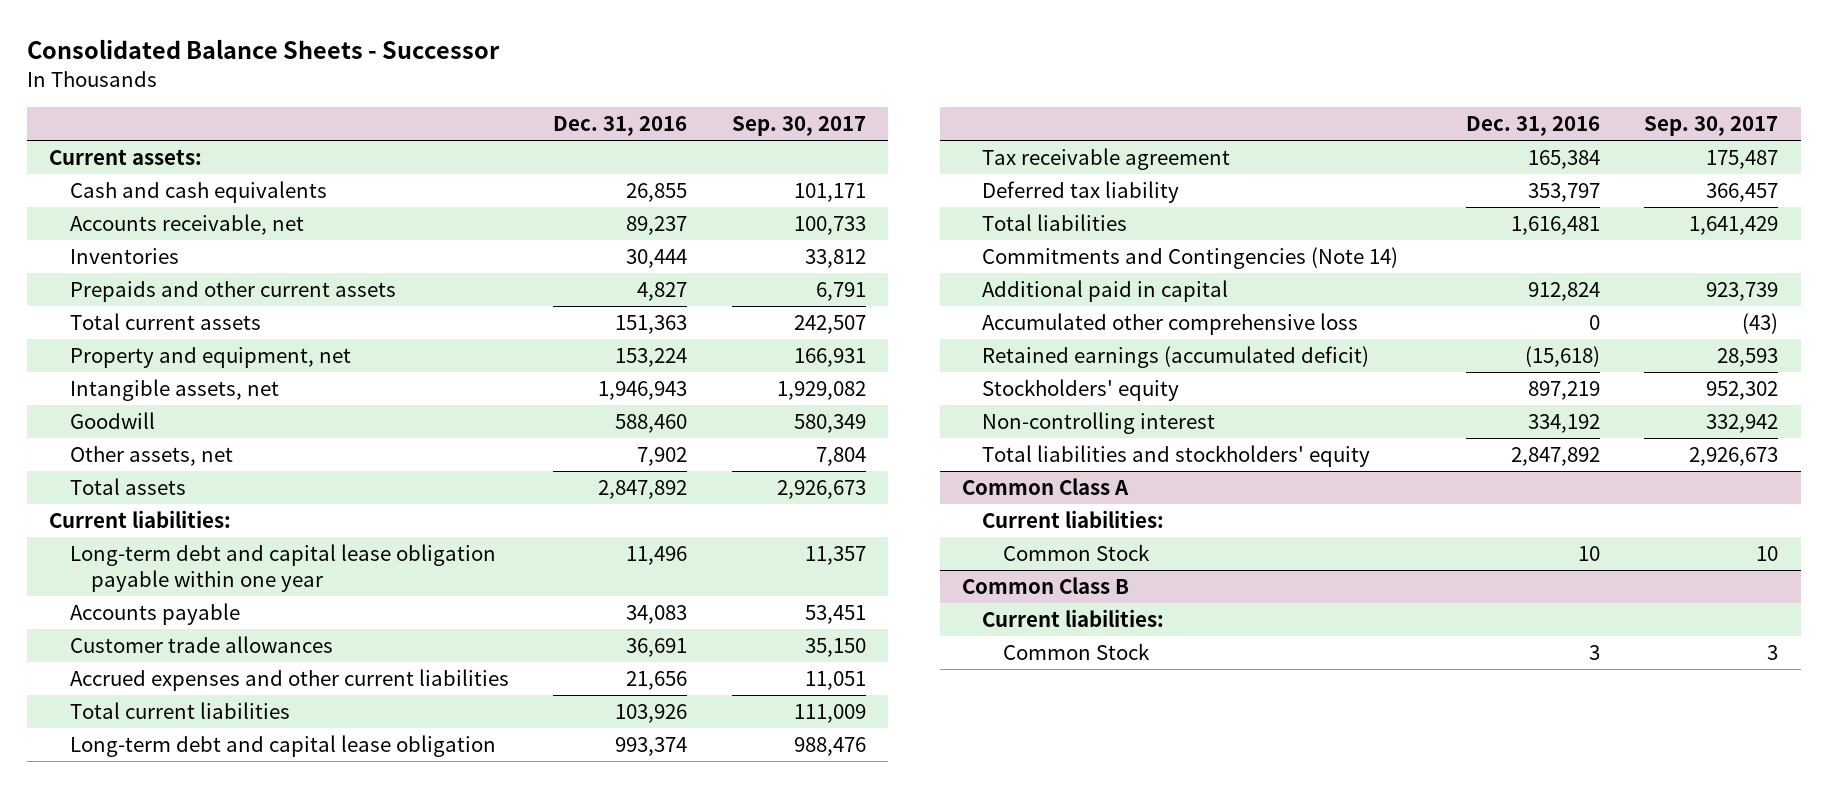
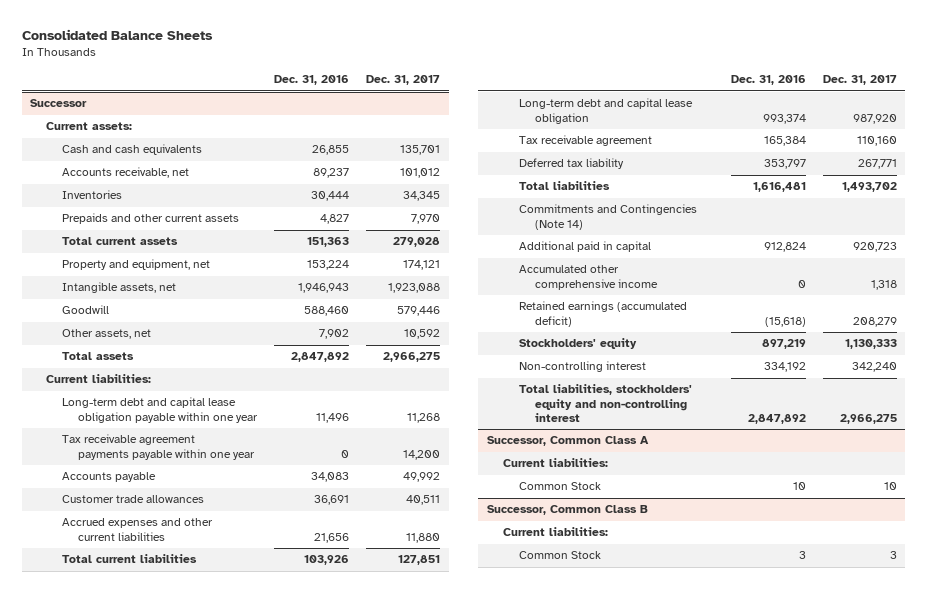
[27,38,501,59] Consolidated Balance Sheets - Successor -> [21,29,213,41] Consolidated Balance Sheets
[732,116,867,137] Sep. 30, 2017 -> none
none -> [366,75,441,86] Dec. 31, 2017
none -> [30,99,88,108] Successor
none -> [62,434,256,460] Tax receivable agreement payments payable within one year
[982,313,1359,336] Accumulated other comprehensive loss -> [518,265,658,290] Accumulated other comprehensive income
[982,445,1371,468] Total liabilities and stockholders' equity -> [518,384,692,422] Total liabilities, stockholders' equity and non-controlling interest
[961,478,1129,496] Common Class A -> [486,436,649,447] Successor, Common Class A
[961,577,1129,595] Common Class B -> [486,505,648,516] Successor, Common Class B

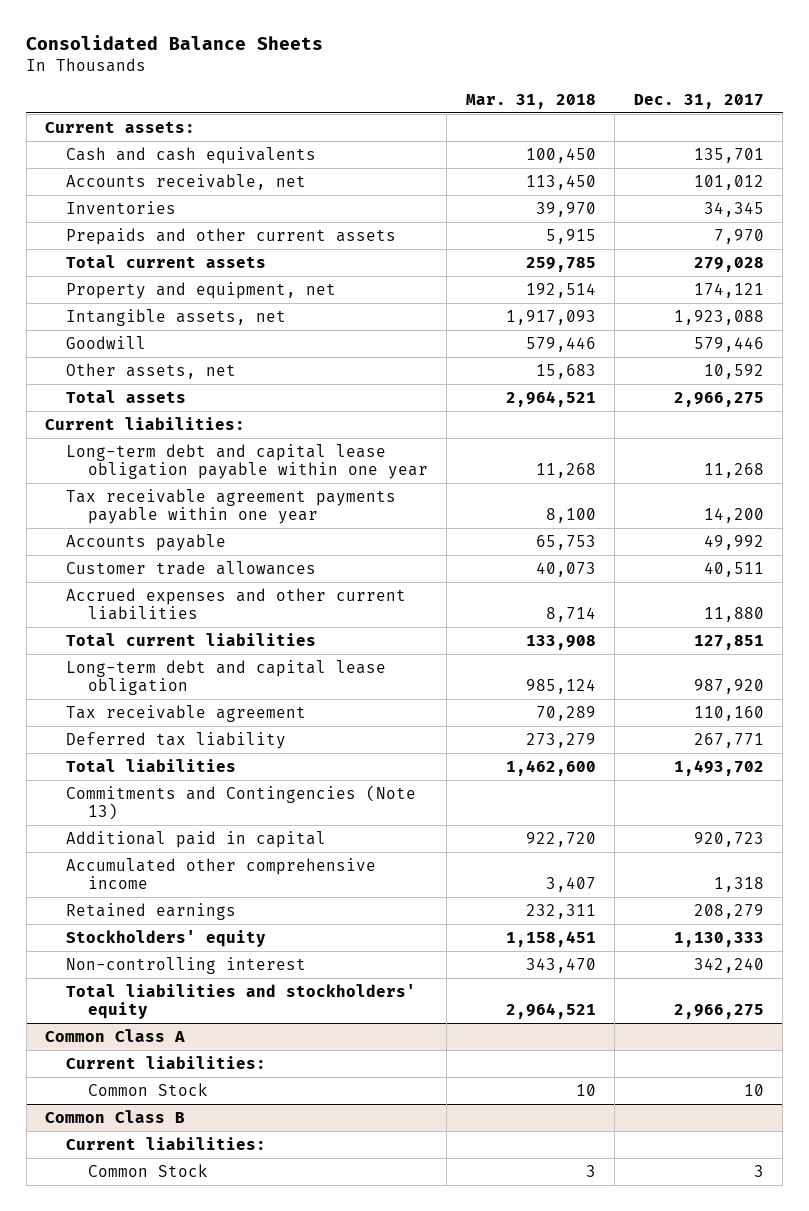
[274,75,350,86] Dec. 31, 2016 -> none
none -> [465,93,596,109] Mar. 31, 2018
[30,99,88,108] Successor -> none
[518,204,697,230] Commitments and Contingencies (Note 14) -> [66,784,417,821] Commitments and Contingencies (Note 13)
[518,301,687,327] Retained earnings (accumulated deficit) -> [66,902,237,920] Retained earnings
[518,384,692,422] Total liabilities, stockholders' equity and non-controlling interest -> [66,983,417,1020] Total liabilities and stockholders' equity
[486,436,649,447] Successor, Common Class A -> [45,1028,186,1042] Common Class A
[486,505,648,516] Successor, Common Class B -> [45,1109,186,1123] Common Class B

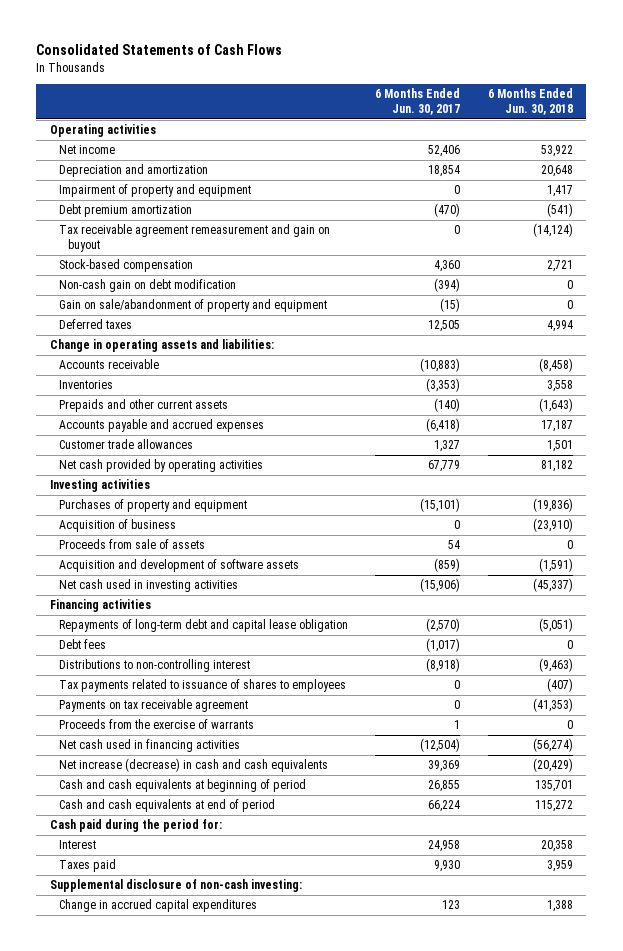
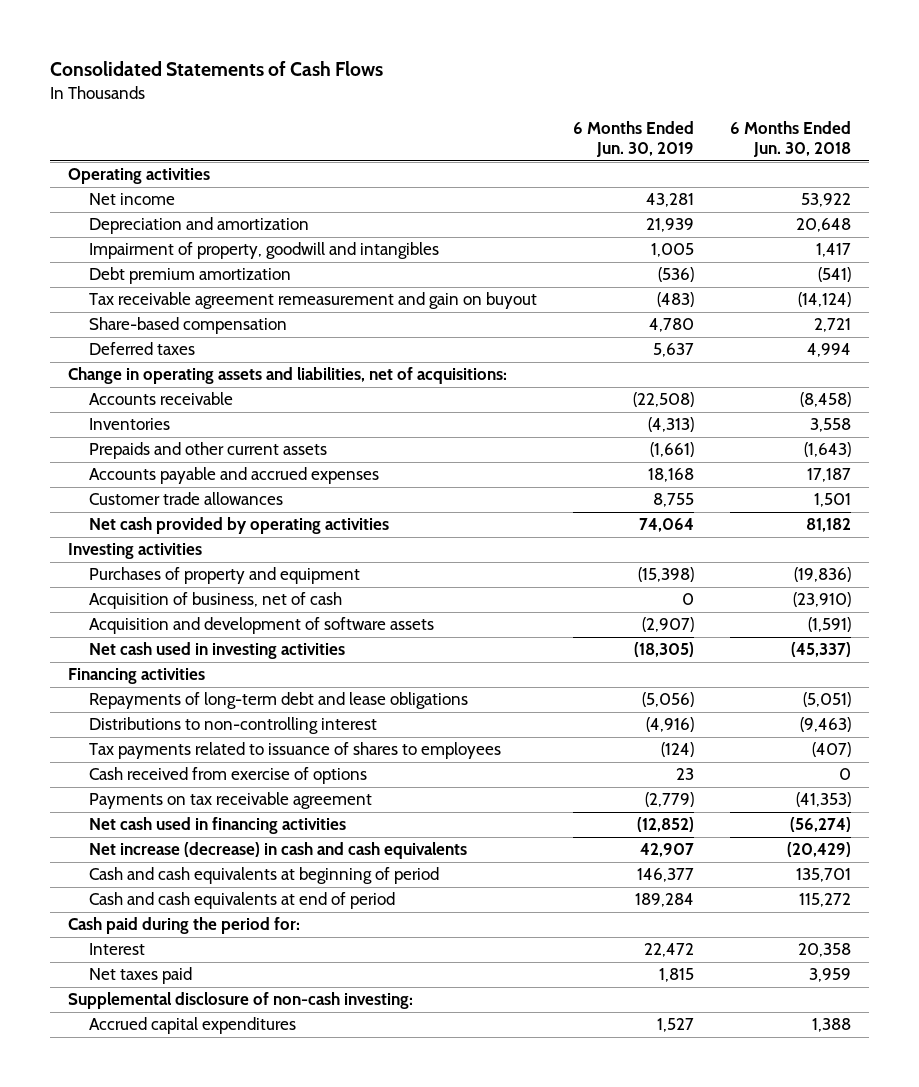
[375,88,461,115] 6 Months Ended Jun. 30, 2017 -> none
none -> [573,121,695,158] 6 Months Ended Jun. 30, 2019
[59,184,252,198] Impairment of property and equipment -> [89,242,440,260] Impairment of property, goodwill and intangibles
[59,279,237,293] Non-cash gain on debt modification -> none
[59,299,328,313] Gain on sale/abandonment of property and equipment -> none
[59,259,194,273] Stock-based compensation -> [89,317,288,335] Share-based compensation
[50,339,275,353] Change in operating assets and liabilities: -> [67,367,507,385] Change in operating assets and liabilities, net of acquisitions:
[59,539,206,550] Proceeds from sale of assets -> none
[59,519,177,533] Acquisition of business -> [89,592,343,610] Acquisition of business, net of cash
[59,639,107,650] Debt fees -> none
[59,619,349,633] Repayments of long-term debt and capital lease obligation -> [89,692,469,710] Repayments of long-term debt and lease obligations
none -> [89,767,368,785] Cash received from exercise of options
[59,719,255,730] Proceeds from the exercise of warrants -> none
[59,859,117,873] Taxes paid -> [89,967,193,985] Net taxes paid
[59,899,258,913] Change in accrued capital expenditures -> [89,1017,297,1035] Accrued capital expenditures

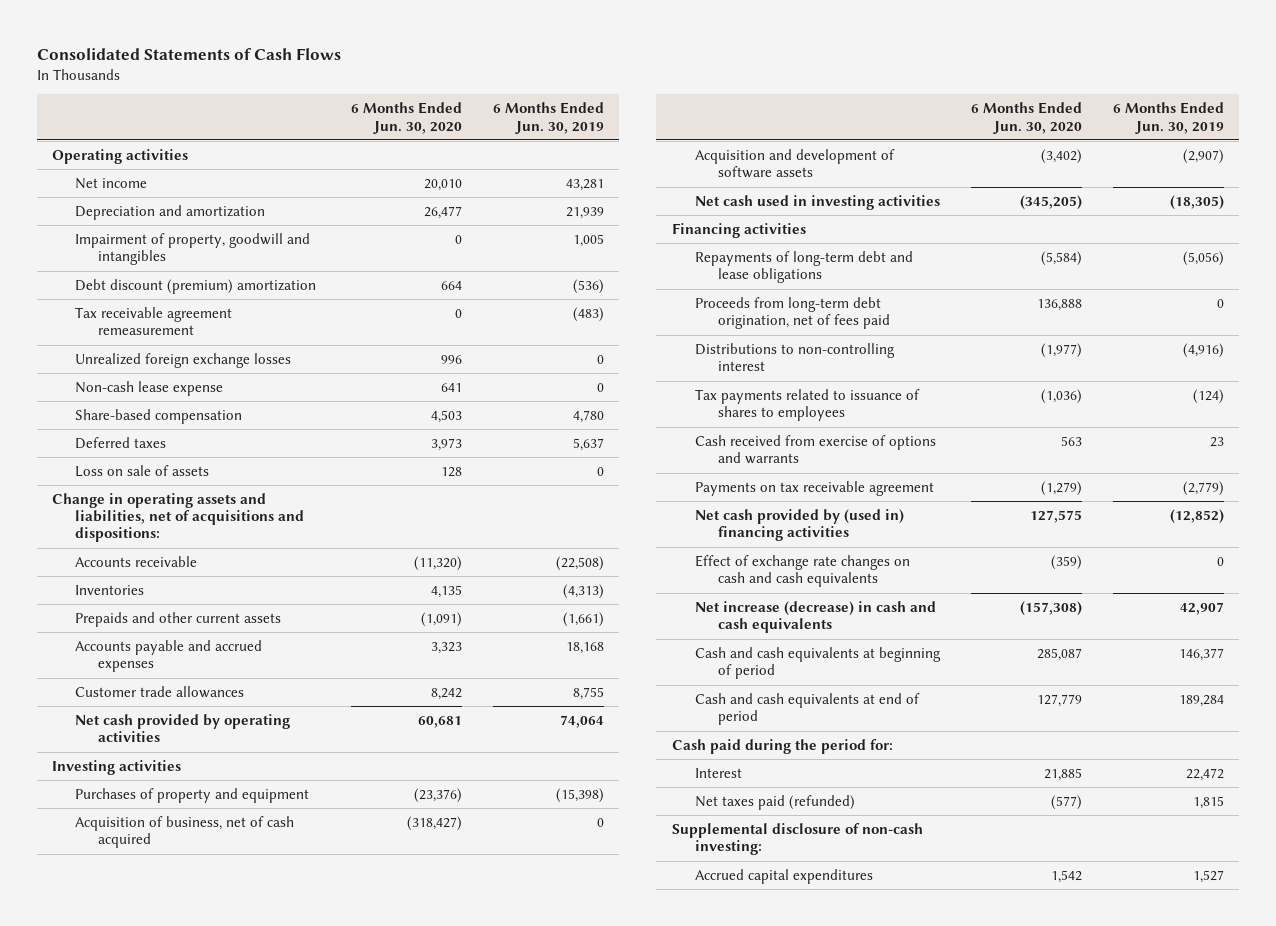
[730,121,852,158] 6 Months Ended Jun. 30, 2018 -> none
none -> [351,102,463,134] 6 Months Ended Jun. 30, 2020
[89,267,292,285] Debt premium amortization -> [75,279,317,295] Debt discount (premium) amortization
[89,292,538,310] Tax receivable agreement remeasurement and gain on buyout -> [75,307,233,336] Tax receivable agreement remeasurement
none -> [75,353,292,369] Unrealized foreign exchange losses
none -> [75,381,224,397] Non-cash lease expense
none -> [75,465,210,478] Loss on sale of assets
[67,367,507,385] Change in operating assets and liabilities, net of acquisitions: -> [52,493,305,543] Change in operating assets and liabilities, net of acquisitions and dispositions:
[89,592,343,610] Acquisition of business, net of cash -> [75,816,295,849] Acquisition of business, net of cash acquired
none -> [694,297,890,330] Proceeds from long-term debt origination, net of fees paid
[89,767,368,785] Cash received from exercise of options -> [694,435,936,465] Cash received from exercise of options and warrants
[89,817,347,835] Net cash used in financing activities -> [694,509,904,542] Net cash provided by (used in) financing activities
none -> [694,555,910,588] Effect of exchange rate changes on cash and cash equivalents
[89,967,193,985] Net taxes paid -> [694,795,855,811] Net taxes paid (refunded)

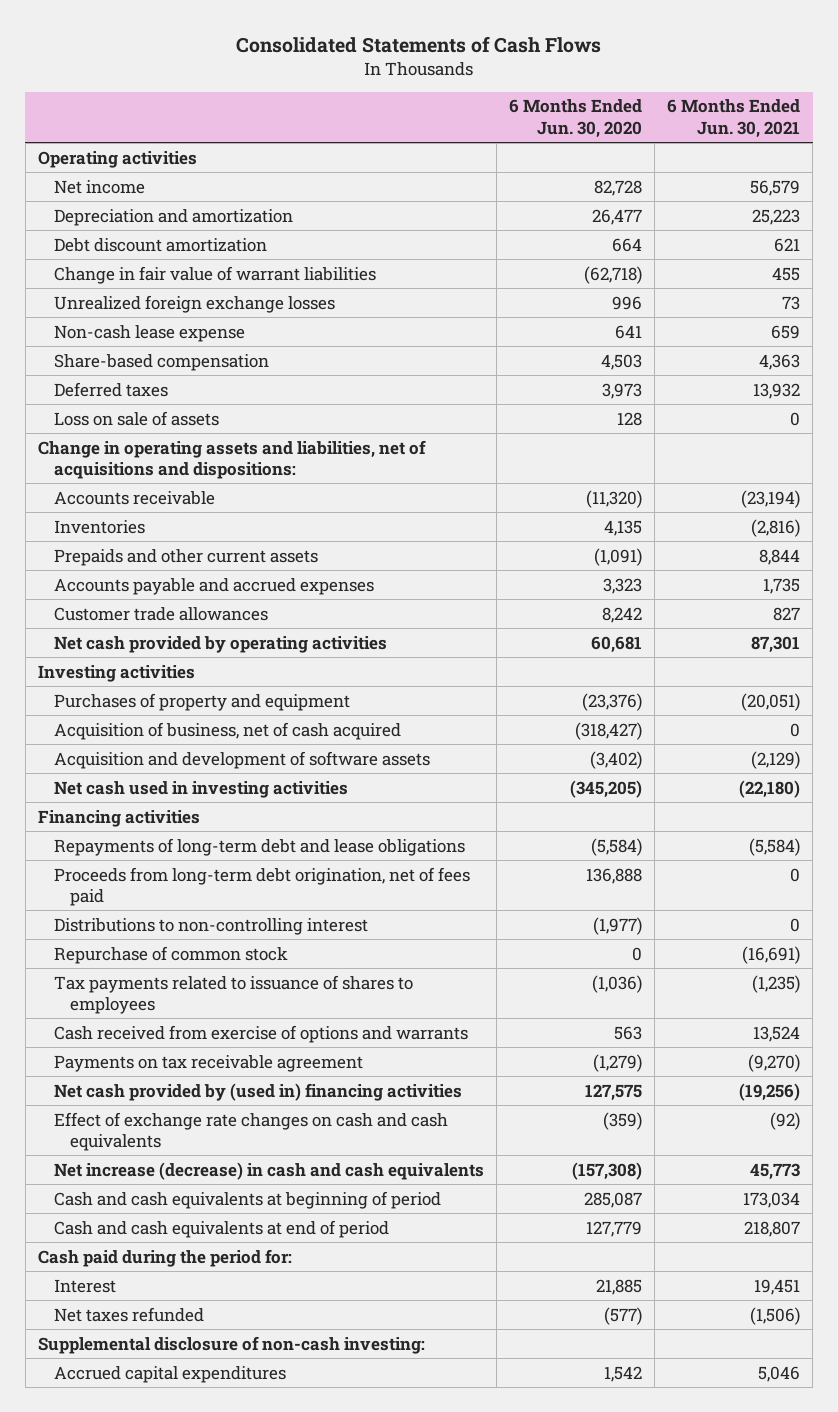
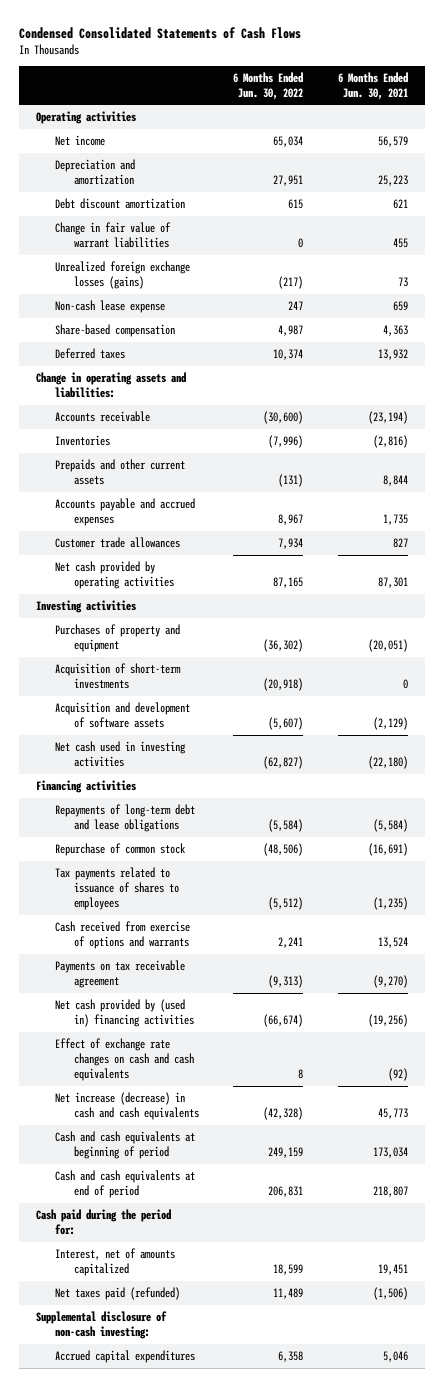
[235,35,601,53] Consolidated Statements of Cash Flows -> [19,26,302,39] Condensed Consolidated Statements of Cash Flows
[508,99,642,138] 6 Months Ended Jun. 30, 2020 -> none
none -> [233,71,304,100] 6 Months Ended Jun. 30, 2022
[53,294,335,313] Unrealized foreign exchange losses -> [55,261,191,289] Unrealized foreign exchange losses (gains)
[53,410,219,426] Loss on sale of assets -> none
[37,439,426,479] Change in operating assets and liabilities, net of acquisitions and dispositions: -> [36,372,187,398] Change in operating assets and liabilities:
[53,721,401,740] Acquisition of business, net of cash acquired -> none
none -> [55,663,182,689] Acquisition of short-term investments
[53,866,470,906] Proceeds from long-term debt origination, net of fees paid -> none
[53,917,368,935] Distributions to non-controlling interest -> none
[53,1278,116,1293] Interest -> [55,1248,176,1276] Interest, net of amounts capitalized
[53,1306,204,1322] Net taxes refunded -> [55,1287,181,1301] Net taxes paid (refunded)

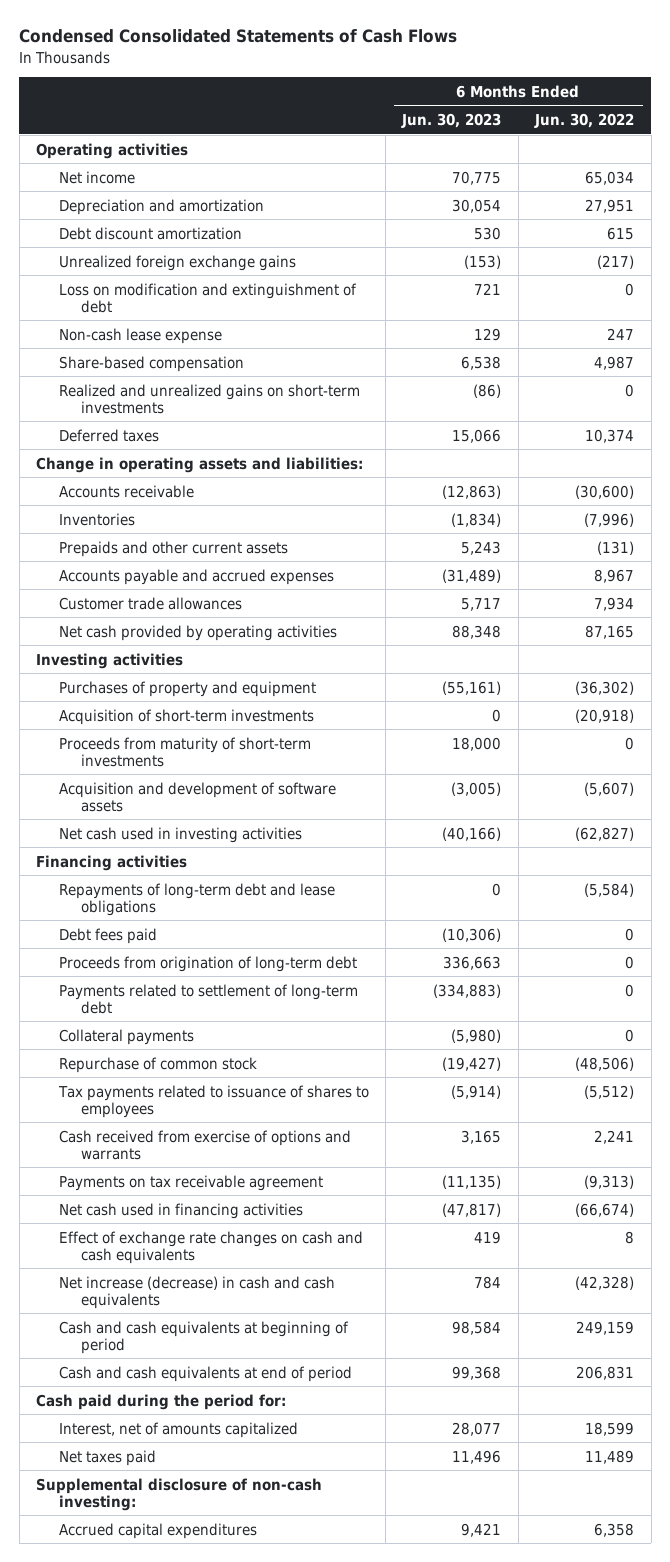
[337,71,408,100] 6 Months Ended Jun. 30, 2021 -> none
none -> [401,113,502,129] Jun. 30, 2023
[55,222,172,248] Change in fair value of warrant liabilities -> none
[55,261,191,289] Unrealized foreign exchange losses (gains) -> [58,254,296,271] Unrealized foreign exchange gains
none -> [58,282,357,313] Loss on modification and extinguishment of debt
none -> [58,383,360,414] Realized and unrealized gains on short-term investments
none -> [58,736,311,767] Proceeds from maturity of short-term investments
none -> [58,927,157,944] Debt fees paid
none -> [58,955,357,972] Proceeds from origination of long-term debt
none -> [58,983,358,1014] Payments related to settlement of long-term debt
none -> [58,1028,194,1045] Collateral payments
[55,999,194,1027] Net cash provided by (used in) financing activities -> [58,1202,303,1219] Net cash used in financing activities
[55,1287,181,1301] Net taxes paid (refunded) -> [58,1449,156,1466] Net taxes paid

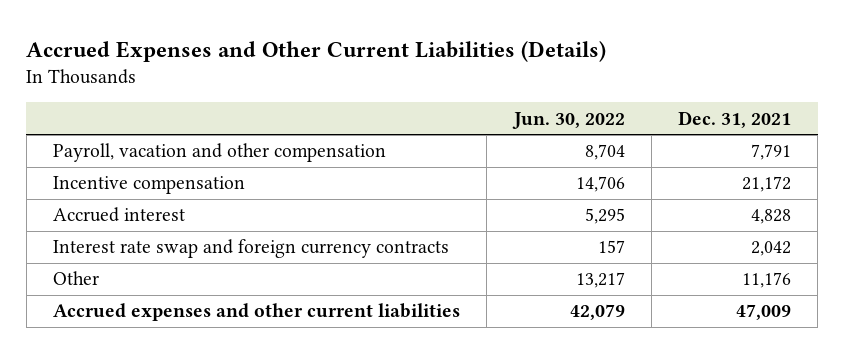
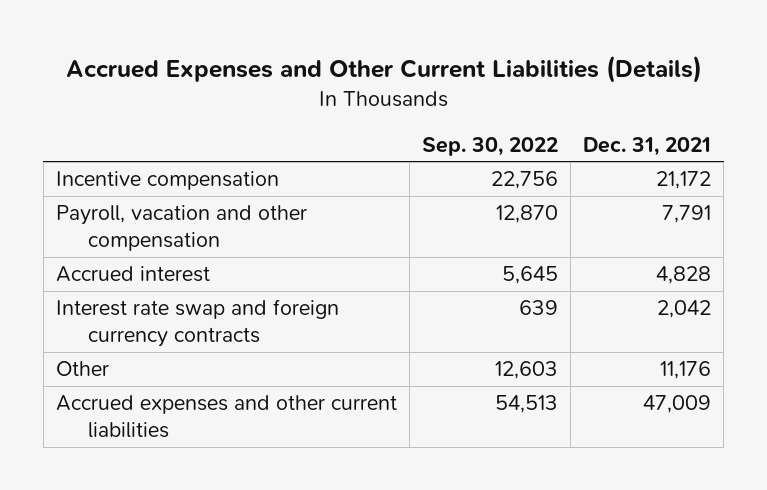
[511,111,625,129] Jun. 30, 2022 -> none
none -> [422,136,559,156] Sep. 30, 2022
[53,143,387,163] Payroll, vacation and other compensation -> [55,205,307,252] Payroll, vacation and other compensation

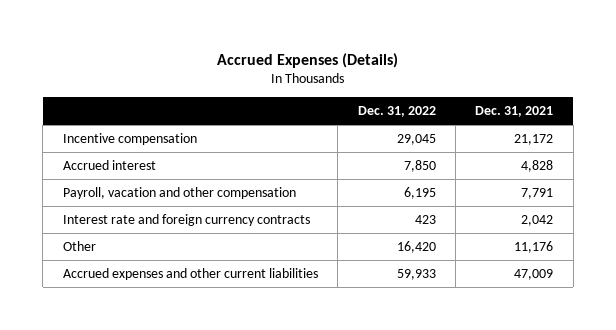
[65,54,702,83] Accrued Expenses and Other Current Liabilities (Details) -> [217,52,399,68] Accrued Expenses (Details)
[422,136,559,156] Sep. 30, 2022 -> none
none -> [357,106,436,118] Dec. 31, 2022
[55,205,307,252] Payroll, vacation and other compensation -> [62,187,296,200] Payroll, vacation and other compensation
[55,299,339,348] Interest rate swap and foreign currency contracts -> [62,214,310,227] Interest rate and foreign currency contracts

